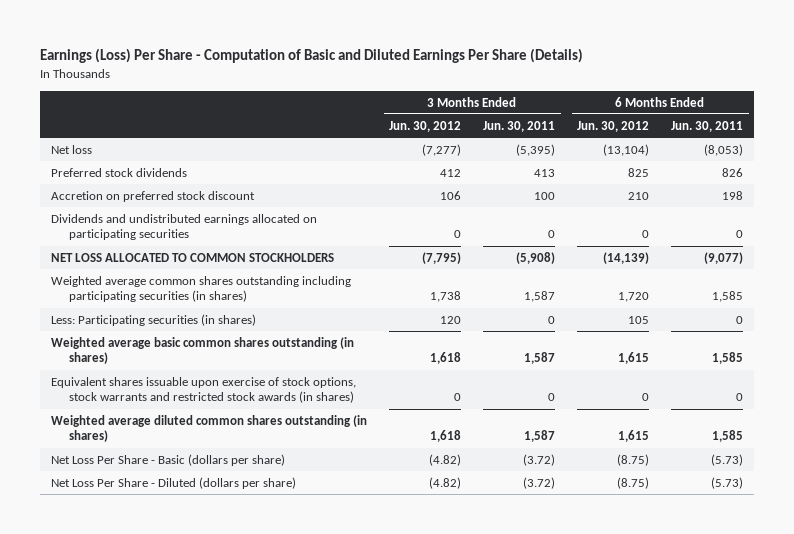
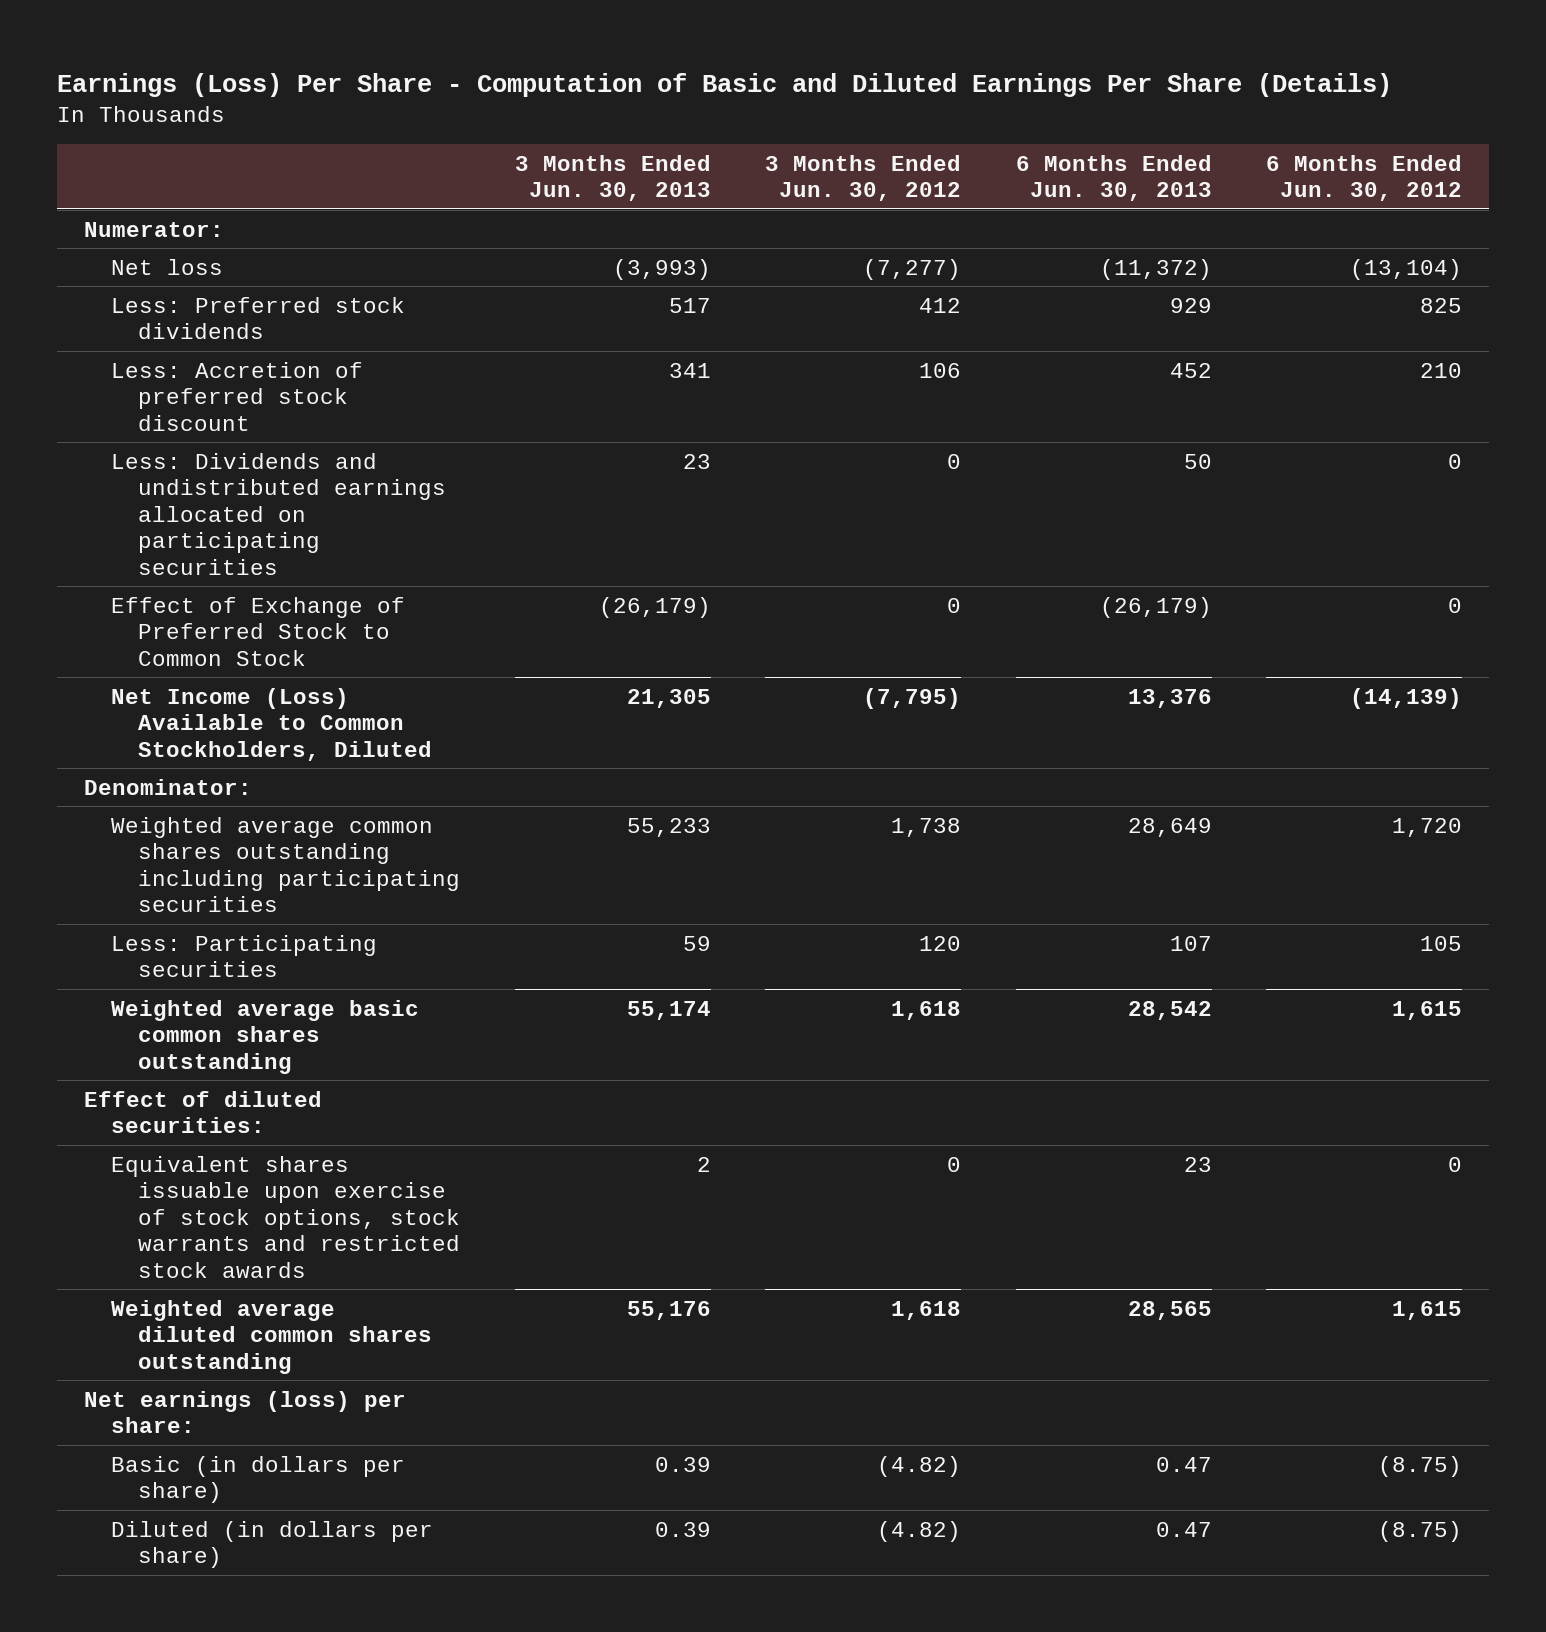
[483,120,556,132] Jun. 30, 2011 -> none
[671,120,744,132] Jun. 30, 2011 -> none
none -> [514,154,711,202] 3 Months Ended Jun. 30, 2013
none -> [1015,154,1212,202] 6 Months Ended Jun. 30, 2013
none -> [84,221,225,237] Numerator:
[51,167,188,177] Preferred stock dividends -> [111,296,406,340] Less: Preferred stock dividends
[51,190,256,202] Accretion on preferred stock discount -> [111,361,364,431] Less: Accretion of preferred stock discount
[51,213,318,241] Dividends and undistributed earnings allocated on participating securities -> [111,452,447,575] Less: Dividends and undistributed earnings allocated on participating securities
none -> [111,596,406,666] Effect of Exchange of Preferred Stock to Common Stock
[51,252,335,262] NET LOSS ALLOCATED TO COMMON STOCKHOLDERS -> [111,687,433,761] Net Income (Loss) Available to Common Stockholders, Diluted
none -> [84,778,253,795] Denominator:
[51,275,352,303] Weighted average common shares outstanding including participating securities (in shares) -> [111,816,461,913] Weighted average common shares outstanding including participating securities
[51,313,257,326] Less: Participating securities (in shares) -> [111,934,378,978] Less: Participating securities
[51,336,355,365] Weighted average basic common shares outstanding (in shares) -> [111,999,420,1074] Weighted average basic common shares outstanding
none -> [84,1090,323,1134] Effect of diluted securities:
[51,376,357,404] Equivalent shares issuable upon exercise of stock options, stock warrants and restricted stock awards (in shares) -> [111,1155,461,1278] Equivalent shares issuable upon exercise of stock options, stock warrants and restricted stock awards
[51,414,368,443] Weighted average diluted common shares outstanding (in shares) -> [111,1299,433,1374] Weighted average diluted common shares outstanding
none -> [84,1390,407,1434] Net earnings (loss) per share:
[51,453,286,466] Net Loss Per Share - Basic (dollars per share) -> [111,1455,406,1504] Basic (in dollars per share)
[51,476,297,489] Net Loss Per Share - Diluted (dollars per share) -> [111,1520,434,1569] Diluted (in dollars per share)

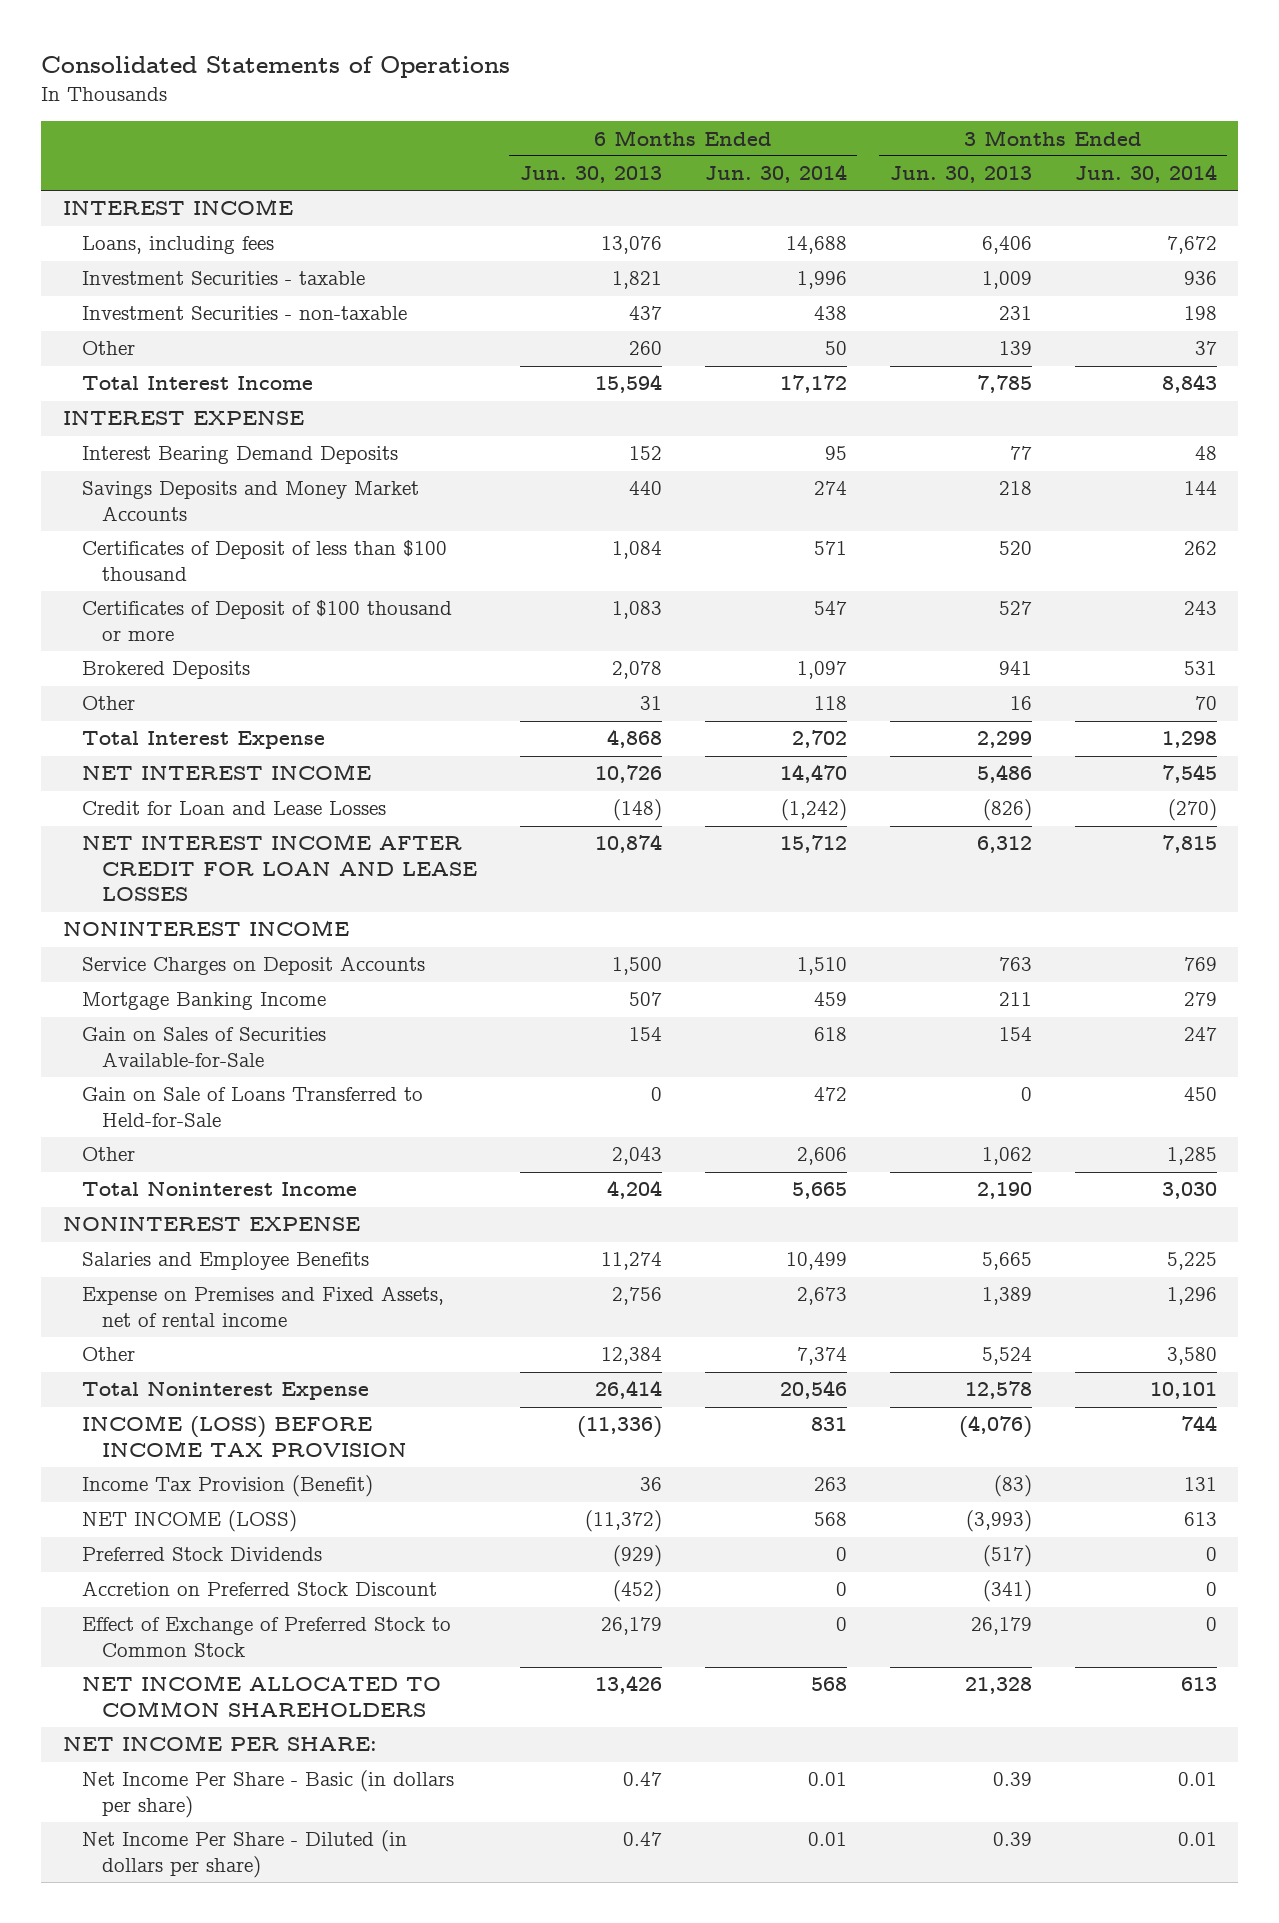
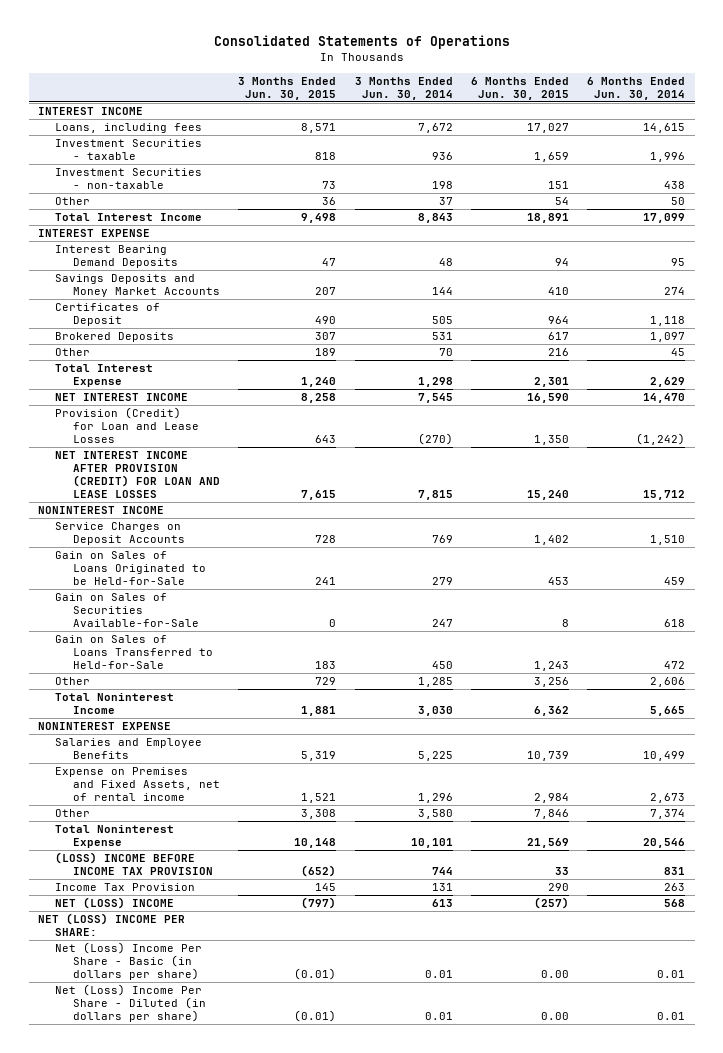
[519,166,662,184] Jun. 30, 2013 -> none
[889,166,1032,184] Jun. 30, 2013 -> none
none -> [238,76,337,100] 3 Months Ended Jun. 30, 2015
none -> [471,76,570,100] 6 Months Ended Jun. 30, 2015
[785,236,847,255] 14,688 -> [643,123,686,134] 14,615
[779,375,847,394] 17,172 -> [643,213,686,224] 17,099
[82,540,448,581] Certificates of Deposit of less than $100 thousand -> none
[82,600,453,641] Certificates of Deposit of $100 thousand or more -> none
none -> [55,303,161,327] Certificates of Deposit
[813,696,847,711] 118 -> [671,348,686,357] 45
[791,730,847,749] 2,702 -> [650,377,686,388] 2,629
[82,801,387,816] Credit for Loan and Lease Losses -> [55,407,199,444] Provision (Credit) for Loan and Lease Losses
[82,834,477,902] NET INTEREST INCOME AFTER CREDIT FOR LOAN AND LEASE LOSSES -> [55,451,220,499] NET INTEREST INCOME AFTER PROVISION (CREDIT) FOR LOAN AND LEASE LOSSES
[82,992,327,1011] Mortgage Banking Income -> [55,551,206,586] Gain on Sales of Loans Originated to be Held-for-Sale
[82,1087,424,1127] Gain on Sale of Loans Transferred to Held-for-Sale -> [55,635,213,670] Gain on Sales of Loans Transferred to Held-for-Sale
[82,1547,323,1562] Preferred Stock Dividends -> none
[82,1581,438,1597] Accretion on Preferred Stock Discount -> none
[82,1617,452,1657] Effect of Exchange of Preferred Stock to Common Stock -> none
[82,1675,442,1717] NET INCOME ALLOCATED TO COMMON SHAREHOLDERS -> none
[82,1415,407,1457] INCOME (LOSS) BEFORE INCOME TAX PROVISION -> [55,852,213,876] (LOSS) INCOME BEFORE INCOME TAX PROVISION
[82,1475,374,1498] Income Tax Provision (Benefit) -> [55,883,196,892] Income Tax Provision
[82,1510,298,1533] NET INCOME (LOSS) -> [55,897,175,910] NET (LOSS) INCOME
[62,1735,377,1752] NET INCOME PER SHARE: -> [37,913,185,937] NET (LOSS) INCOME PER SHARE:
[82,1770,455,1818] Net Income Per Share - Basic (in dollars per share) -> [55,942,203,981] Net (Loss) Income Per Share - Basic (in dollars per share)
[82,1830,408,1878] Net Income Per Share - Diluted (in dollars per share) -> [55,984,206,1023] Net (Loss) Income Per Share - Diluted (in dollars per share)

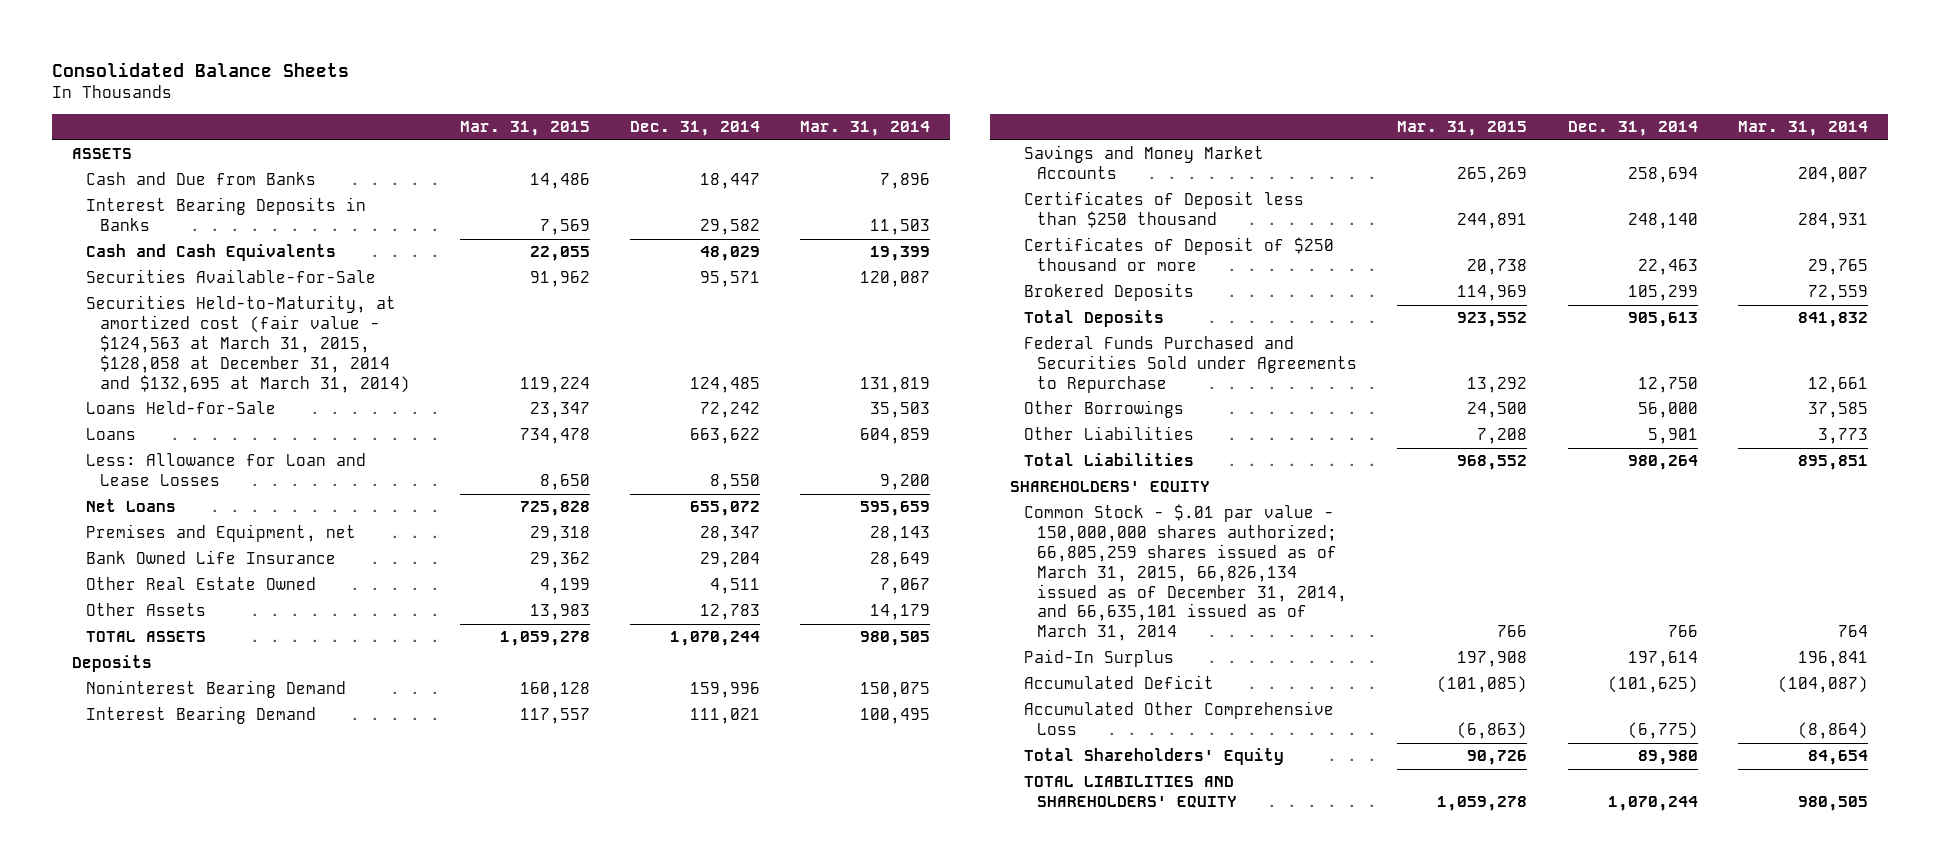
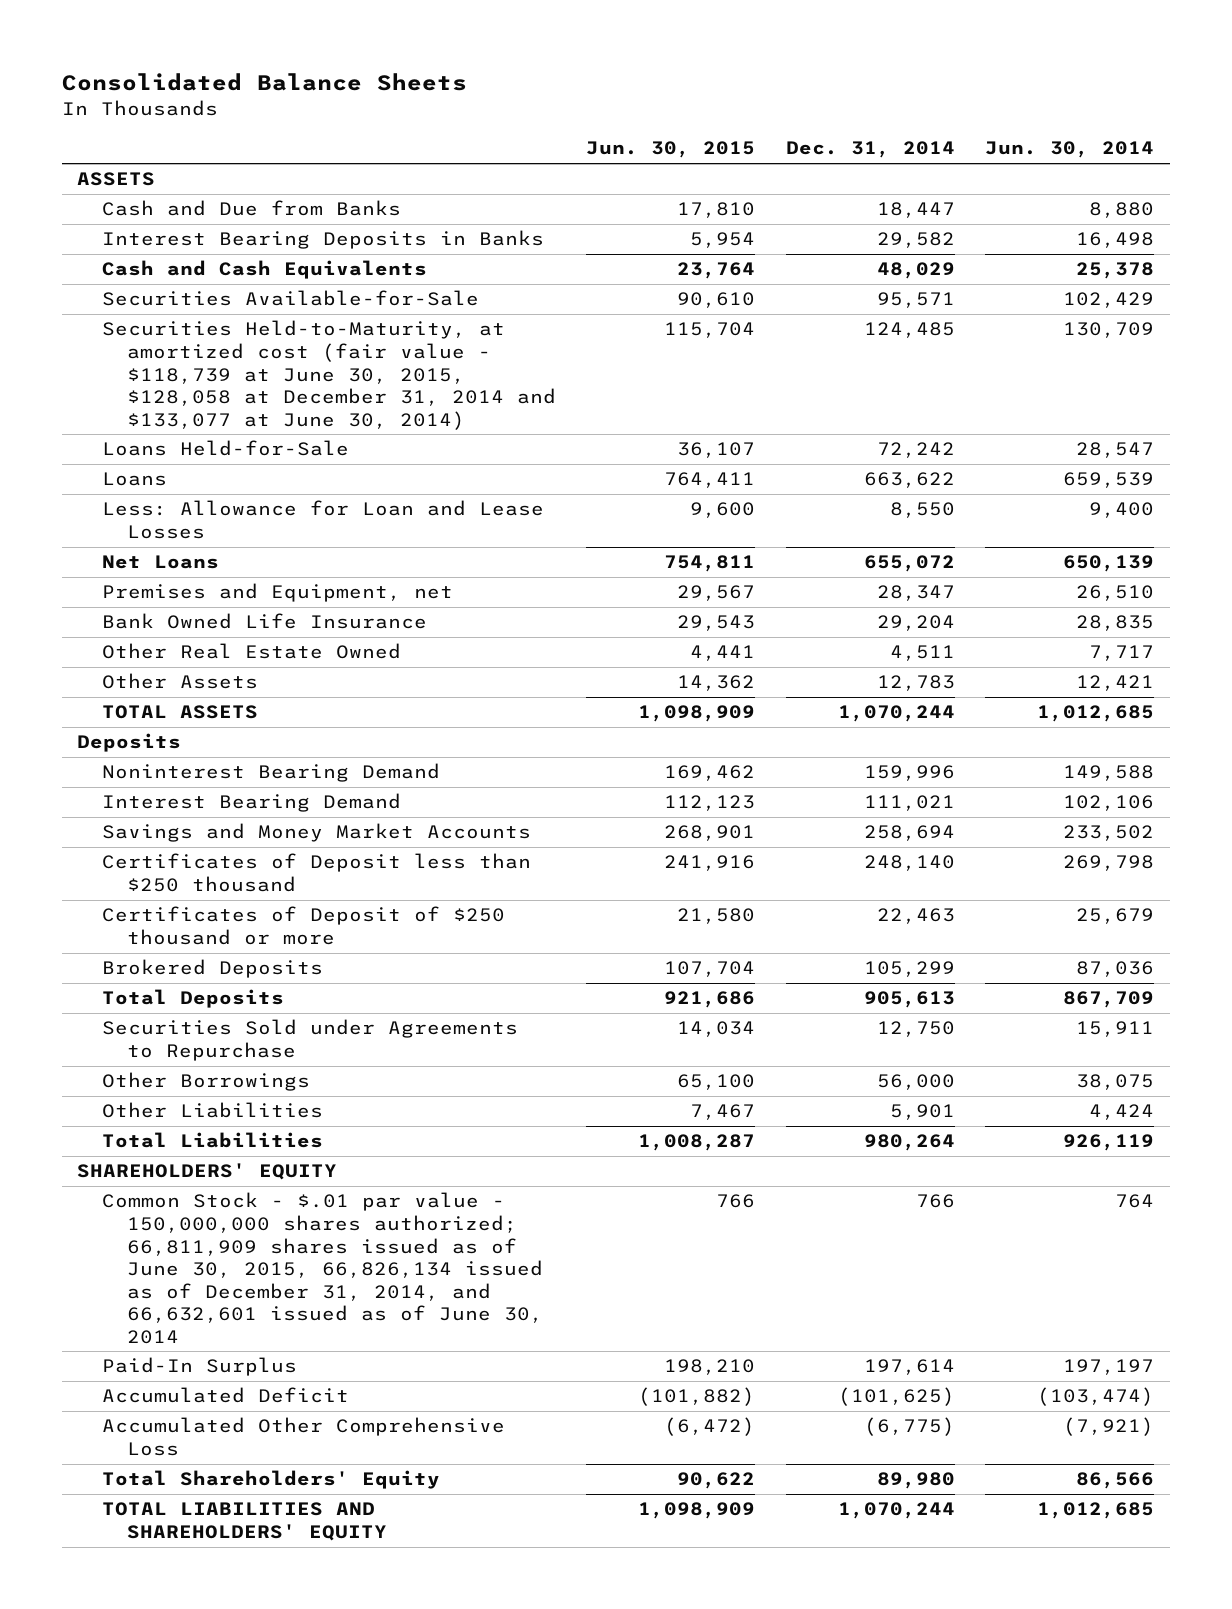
[459,121,590,137] Mar. 31, 2015 -> none
[800,121,931,137] Mar. 31, 2014 -> none
none -> [586,141,756,159] Jun. 30, 2015
none -> [985,141,1155,159] Jun. 30, 2014
[86,295,410,393] Securities Held-to-Maturity, at amortized cost (fair value - $124,563 at March 31, 2015, $128,058 at December 31, 2014 and $132,695 at March 31, 2014) -> [102,320,556,430] Securities Held-to-Maturity, at amortized cost (fair value - $118,739 at June 30, 2015, $128,058 at December 31, 2014 and $133,077 at June 30, 2014)
[1023,336,1358,394] Federal Funds Purchased and Securities Sold under Agreements to Repurchase -> [102,1019,519,1061] Securities Sold under Agreements to Repurchase
[1023,504,1348,642] Common Stock - $.01 par value - 150,000,000 shares authorized; 66,805,259 shares issued as of March 31, 2015, 66,826,134 issued as of December 31, 2014, and 66,635,101 issued as of March 31, 2014 -> [102,1192,543,1344] Common Stock - $.01 par value - 150,000,000 shares authorized; 66,811,909 shares issued as of June 30, 2015, 66,826,134 issued as of December 31, 2014, and 66,632,601 issued as of June 30, 2014

